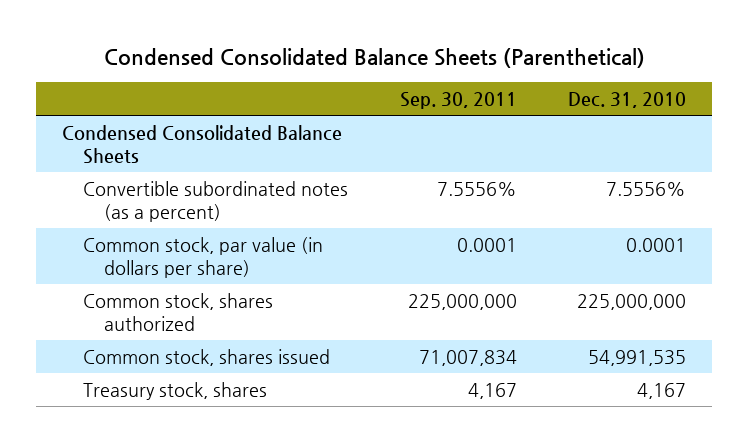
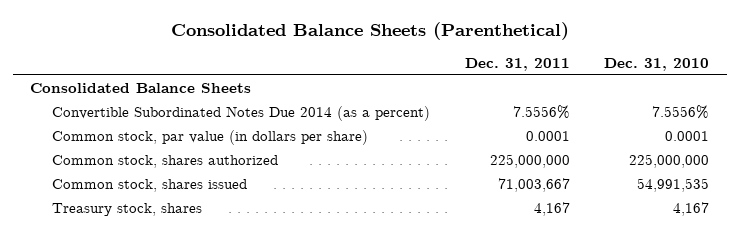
[103,48,645,69] Condensed Consolidated Balance Sheets (Parenthetical) -> [170,22,569,41] Consolidated Balance Sheets (Parenthetical)
[399,92,517,110] Sep. 30, 2011 -> none
none -> [464,58,570,72] Dec. 31, 2011
[61,124,342,164] Condensed Consolidated Balance Sheets -> [29,83,251,94] Consolidated Balance Sheets
[82,180,348,222] Convertible subordinated notes (as a percent) -> [52,106,431,122] Convertible Subordinated Notes Due 2014 (as a percent)

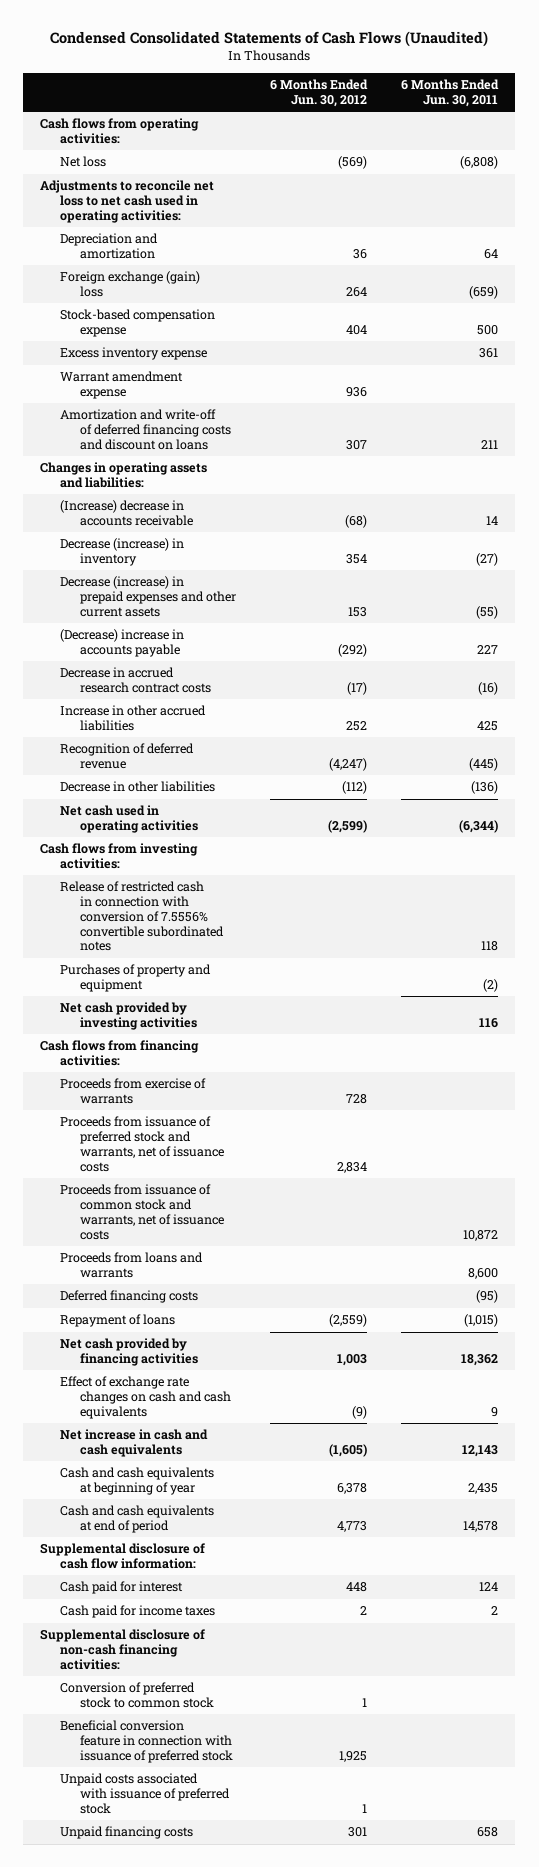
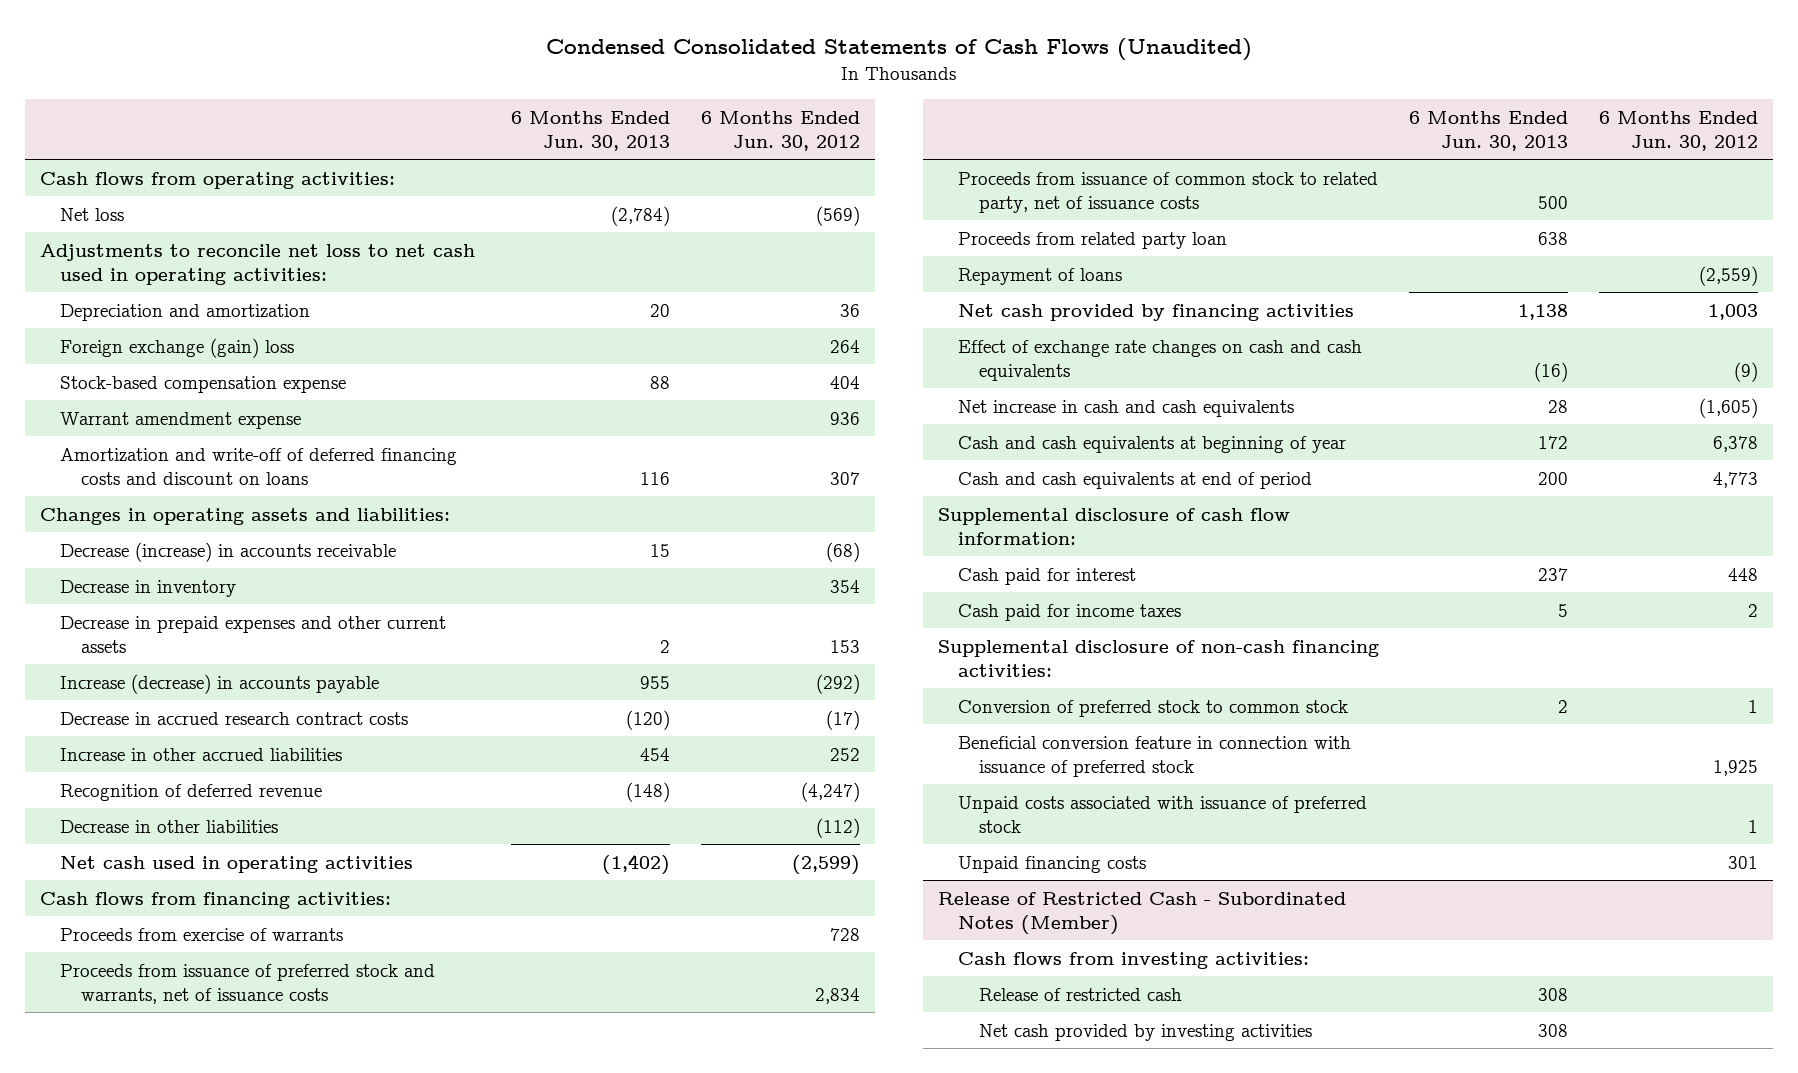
[401,78,500,107] 6 Months Ended Jun. 30, 2011 -> none
none -> [511,110,671,151] 6 Months Ended Jun. 30, 2013
[60,347,208,361] Excess inventory expense -> none
[60,500,193,527] (Increase) decrease in accounts receivable -> [60,541,397,562] Decrease (increase) in accounts receivable
[60,538,185,567] Decrease (increase) in inventory -> [60,579,237,597] Decrease in inventory
[60,576,236,617] Decrease (increase) in prepaid expenses and other current assets -> [60,615,447,653] Decrease in prepaid expenses and other current assets
[60,629,185,658] (Decrease) increase in accounts payable -> [60,673,380,694] Increase (decrease) in accounts payable
[40,843,199,870] Cash flows from investing activities: -> none
[60,881,224,952] Release of restricted cash in connection with conversion of 7.5556% convertible subordinated notes -> none
[60,964,212,993] Purchases of property and equipment -> none
[60,1002,197,1031] Net cash provided by investing activities -> none
[60,1252,204,1279] Proceeds from loans and warrants -> none
[60,1290,199,1304] Deferred financing costs -> none
[60,1184,224,1240] Proceeds from issuance of common stock and warrants, net of issuance costs -> [958,171,1379,213] Proceeds from issuance of common stock to related party, net of issuance costs
none -> [958,231,1228,249] Proceeds from related party loan
none -> [937,891,1346,935] Release of Restricted Cash - Subordinated Notes (Member)
none -> [958,951,1310,969] Cash flows from investing activities:
none -> [978,987,1182,1001] Release of restricted cash
none -> [978,1023,1312,1041] Net cash provided by investing activities

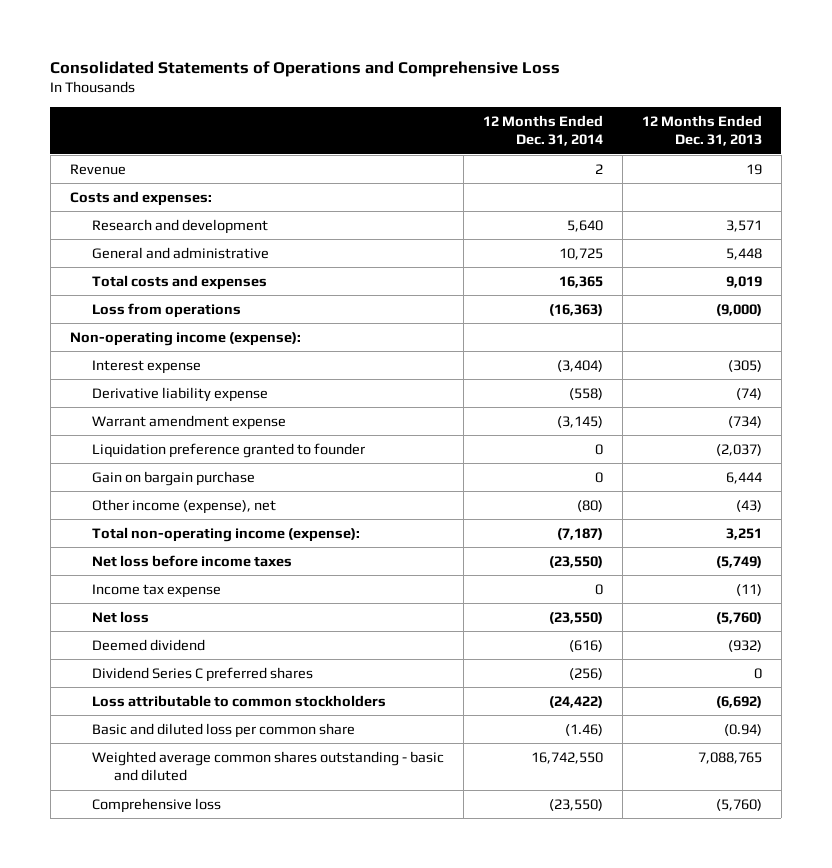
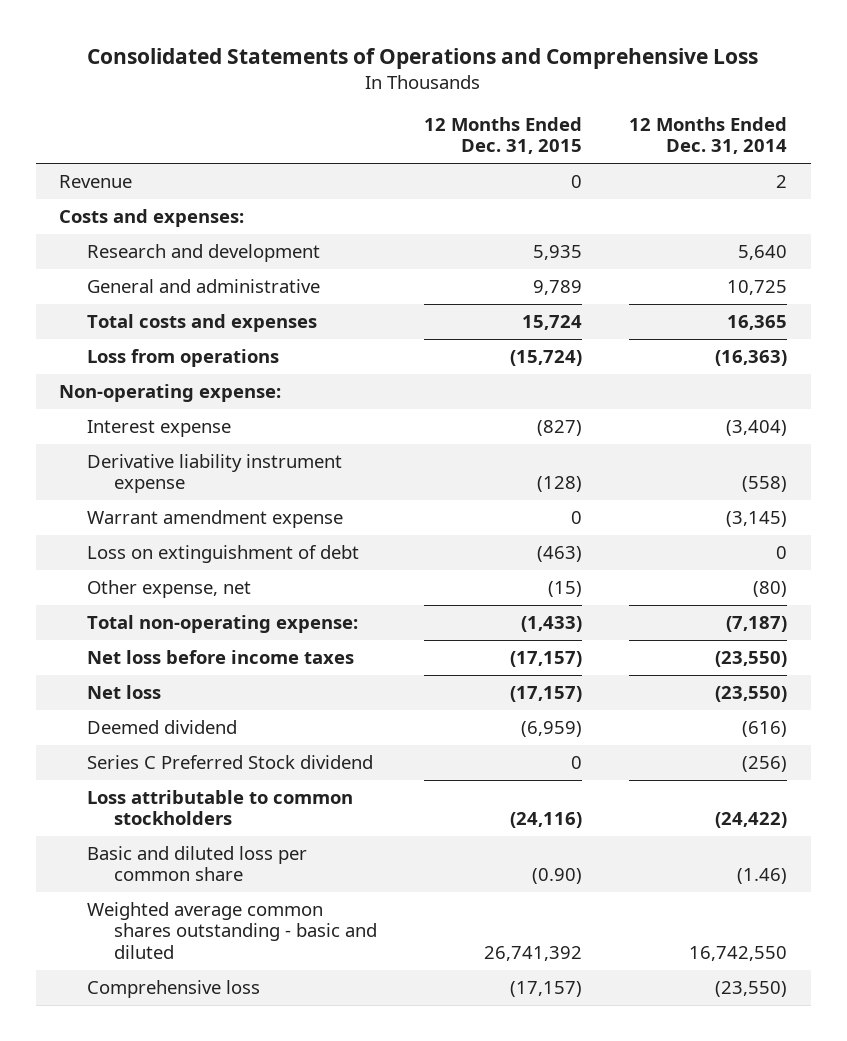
[641,114,762,147] 12 Months Ended Dec. 31, 2013 -> none
none -> [424,116,583,155] 12 Months Ended Dec. 31, 2015
[69,331,301,346] Non-operating income (expense): -> [59,383,282,402] Non-operating expense:
[91,386,268,402] Derivative liability expense -> [86,453,342,494] Derivative liability instrument expense
[91,442,365,458] Liquidation preference granted to founder -> none
[91,470,255,486] Gain on bargain purchase -> none
none -> [86,544,359,563] Loss on extinguishment of debt
[91,498,276,514] Other income (expense), net -> [86,579,251,598] Other expense, net
[91,526,360,542] Total non-operating income (expense): -> [86,614,358,633] Total non-operating expense:
[91,583,221,598] Income tax expense -> none
[91,666,313,682] Dividend Series C preferred shares -> [86,754,373,769] Series C Preferred Stock dividend

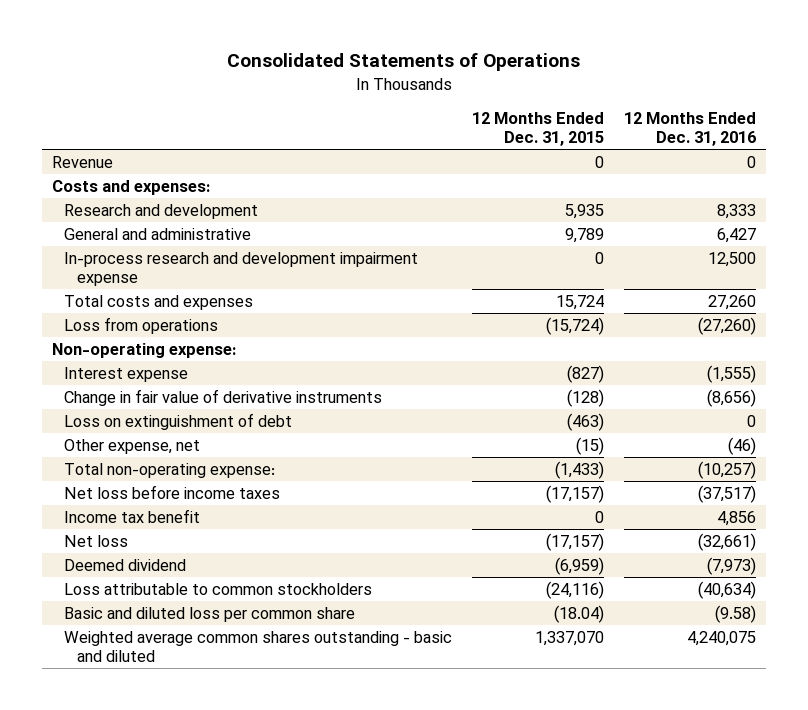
[87,48,759,70] Consolidated Statements of Operations and Comprehensive Loss -> [226,53,580,72] Consolidated Statements of Operations
[629,116,788,155] 12 Months Ended Dec. 31, 2014 -> none
none -> [624,111,757,147] 12 Months Ended Dec. 31, 2016
none -> [64,251,419,286] In-process research and development impairment expense
[86,509,343,528] Warrant amendment expense -> none
[86,453,342,494] Derivative liability instrument expense -> [64,388,383,406] Change in fair value of derivative instruments
none -> [64,508,201,523] Income tax benefit
[86,754,373,769] Series C Preferred Stock dividend -> none
[86,979,260,998] Comprehensive loss -> none
[532,868,583,885] (0.90) -> [554,604,605,623] (18.04)
[484,945,583,961] 26,741,392 -> [535,630,605,646] 1,337,070

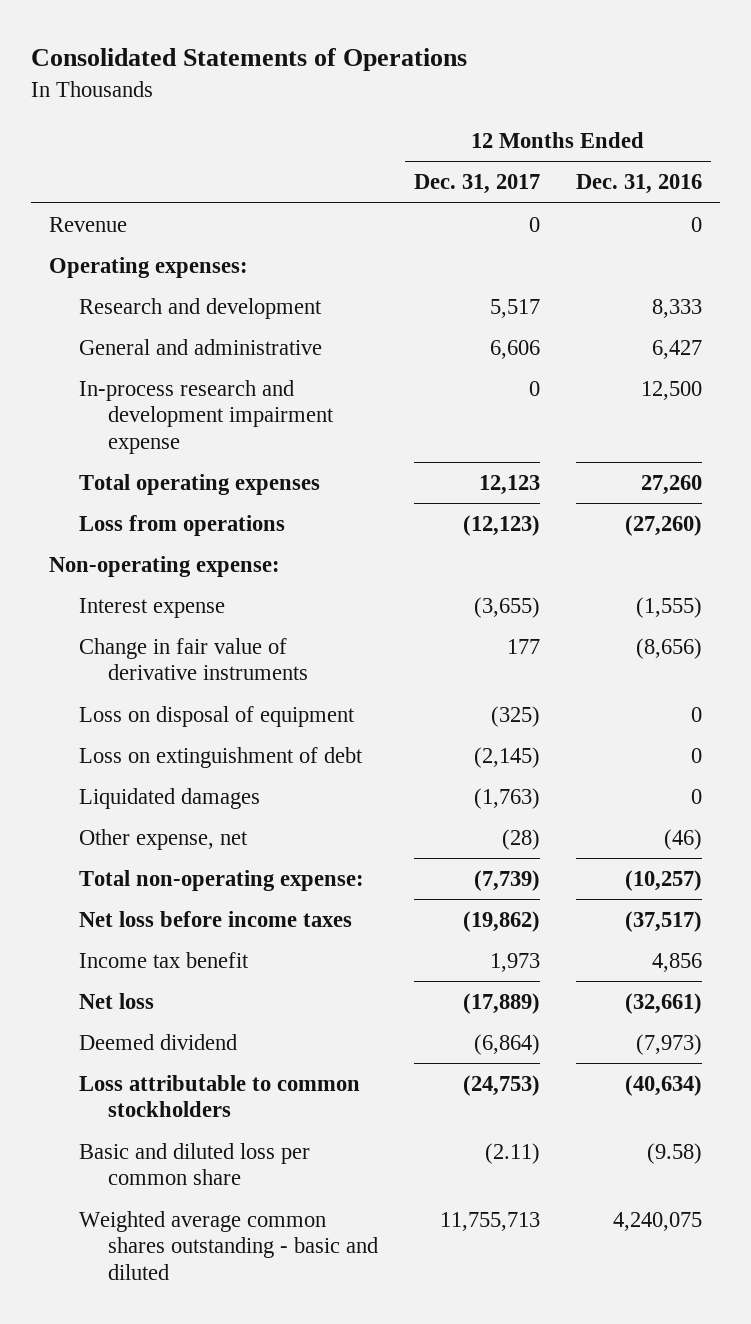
[472,111,605,147] 12 Months Ended Dec. 31, 2015 -> none
none -> [413,174,540,195] Dec. 31, 2017
[51,179,210,195] Costs and expenses: -> [49,257,249,279] Operating expenses:
[64,294,254,310] Total costs and expenses -> [78,474,320,496] Total operating expenses
none -> [78,706,355,728] Loss on disposal of equipment
none -> [78,788,260,810] Liquidated damages

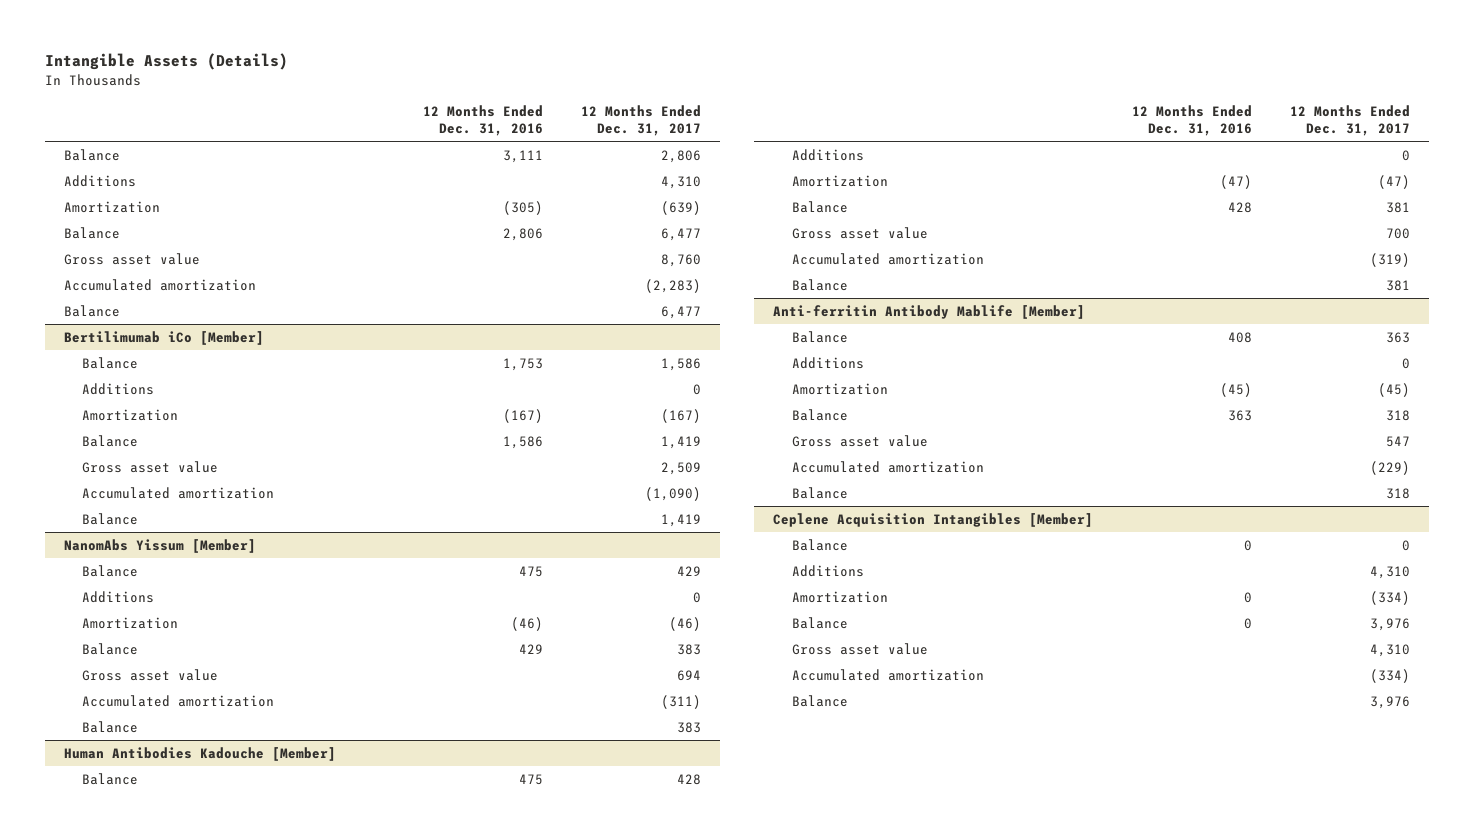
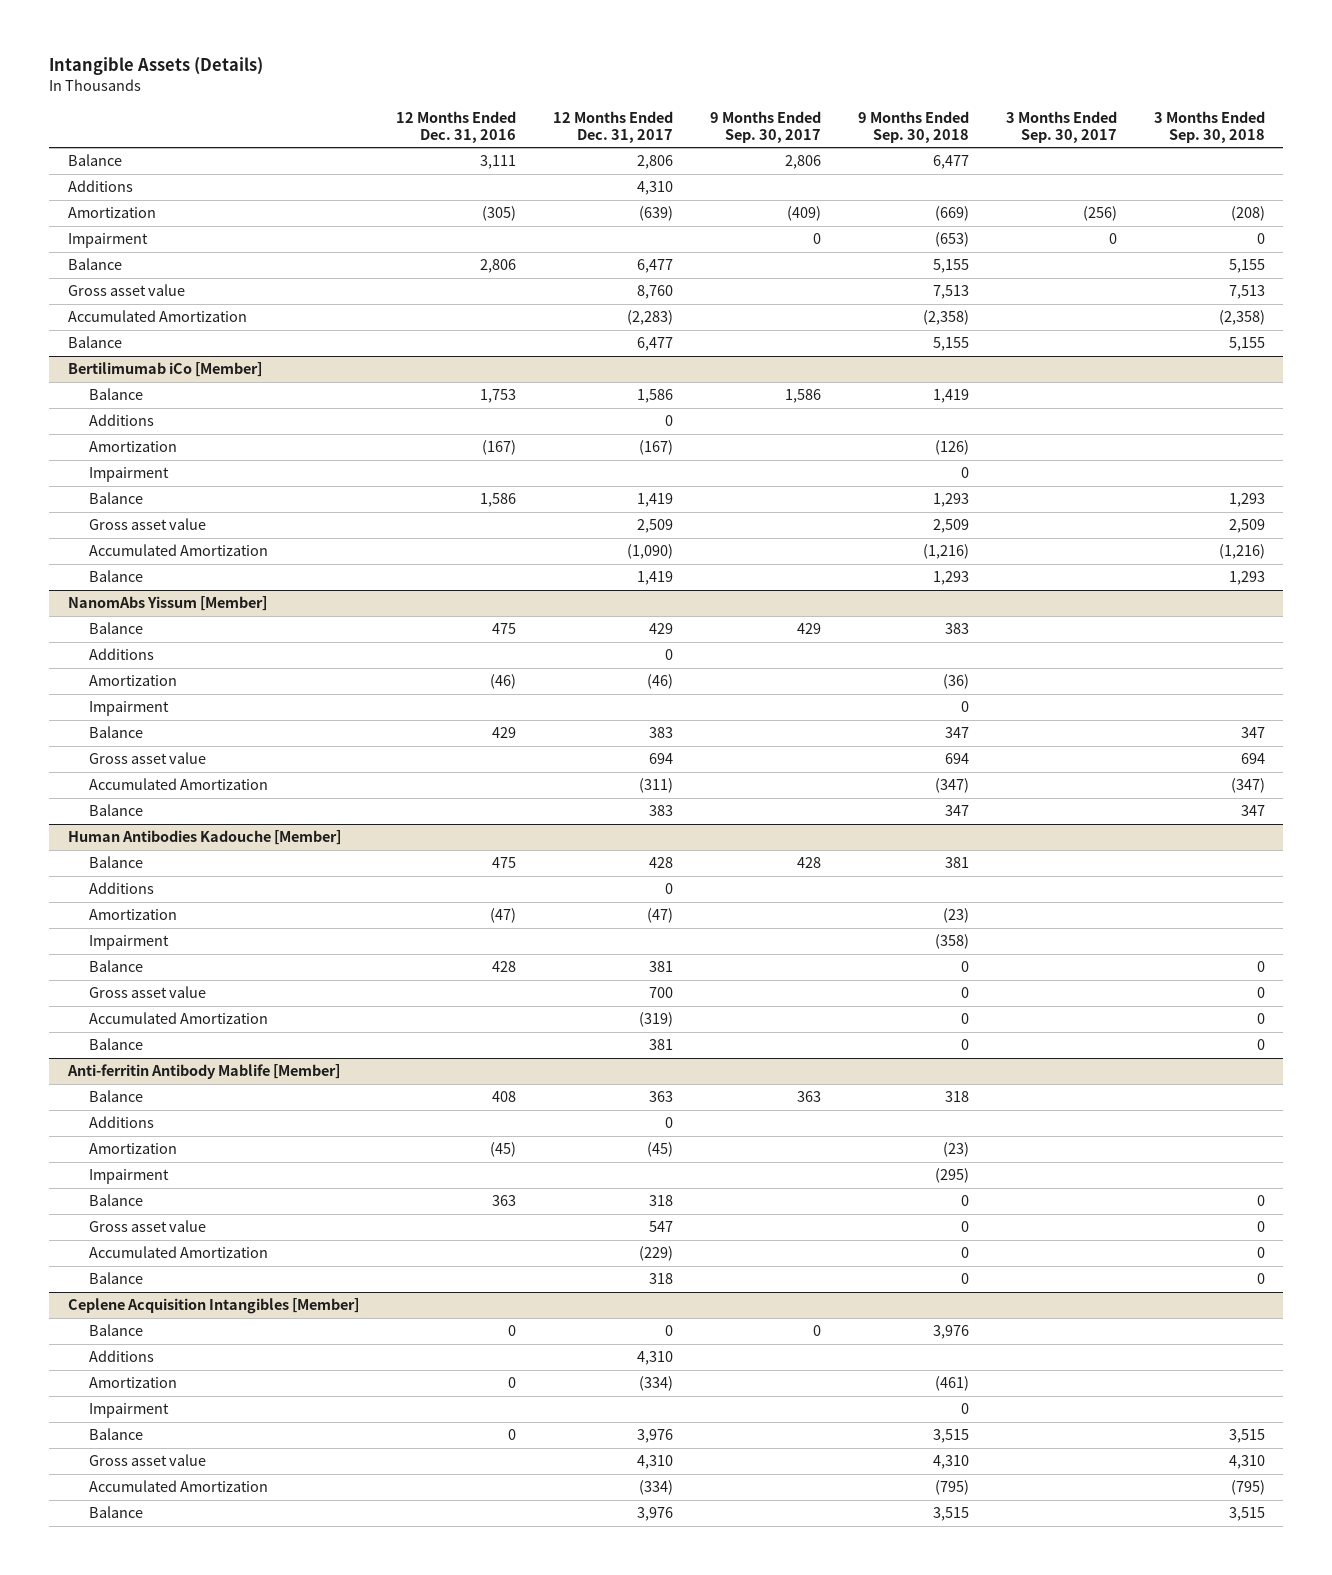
none -> [709,111,821,143] 9 Months Ended Sep. 30, 2017
none -> [857,111,969,143] 9 Months Ended Sep. 30, 2018
none -> [1005,111,1117,143] 3 Months Ended Sep. 30, 2017
none -> [1153,111,1265,143] 3 Months Ended Sep. 30, 2018
none -> [67,233,148,249] Impairment
[64,278,257,291] Accumulated amortization -> [67,310,247,323] Accumulated Amortization
none -> [89,467,170,483] Impairment
[82,486,275,499] Accumulated amortization -> [89,544,269,557] Accumulated Amortization
none -> [89,701,170,717] Impairment
[82,694,275,707] Accumulated amortization -> [89,778,269,791] Accumulated Amortization
none -> [89,935,170,951] Impairment
[791,252,984,265] Accumulated amortization -> [89,1012,269,1025] Accumulated Amortization
none -> [89,1169,170,1185] Impairment
[791,460,984,473] Accumulated amortization -> [89,1246,269,1259] Accumulated Amortization
none -> [89,1403,170,1419] Impairment
[791,668,984,681] Accumulated amortization -> [89,1480,269,1493] Accumulated Amortization

